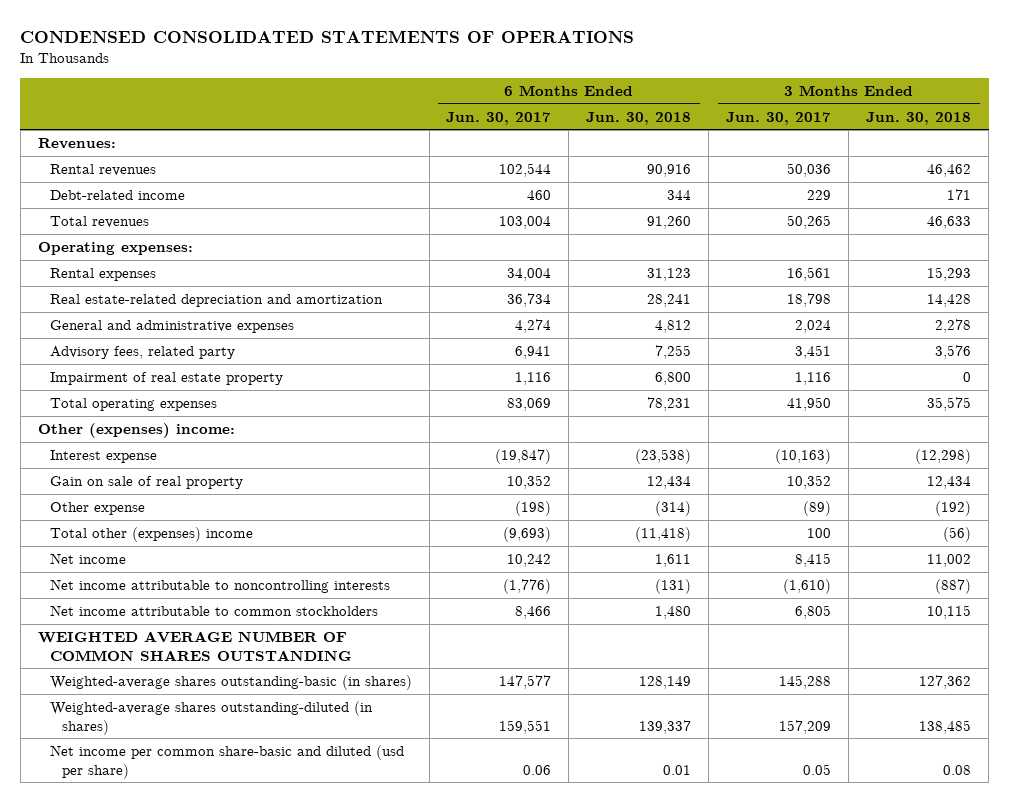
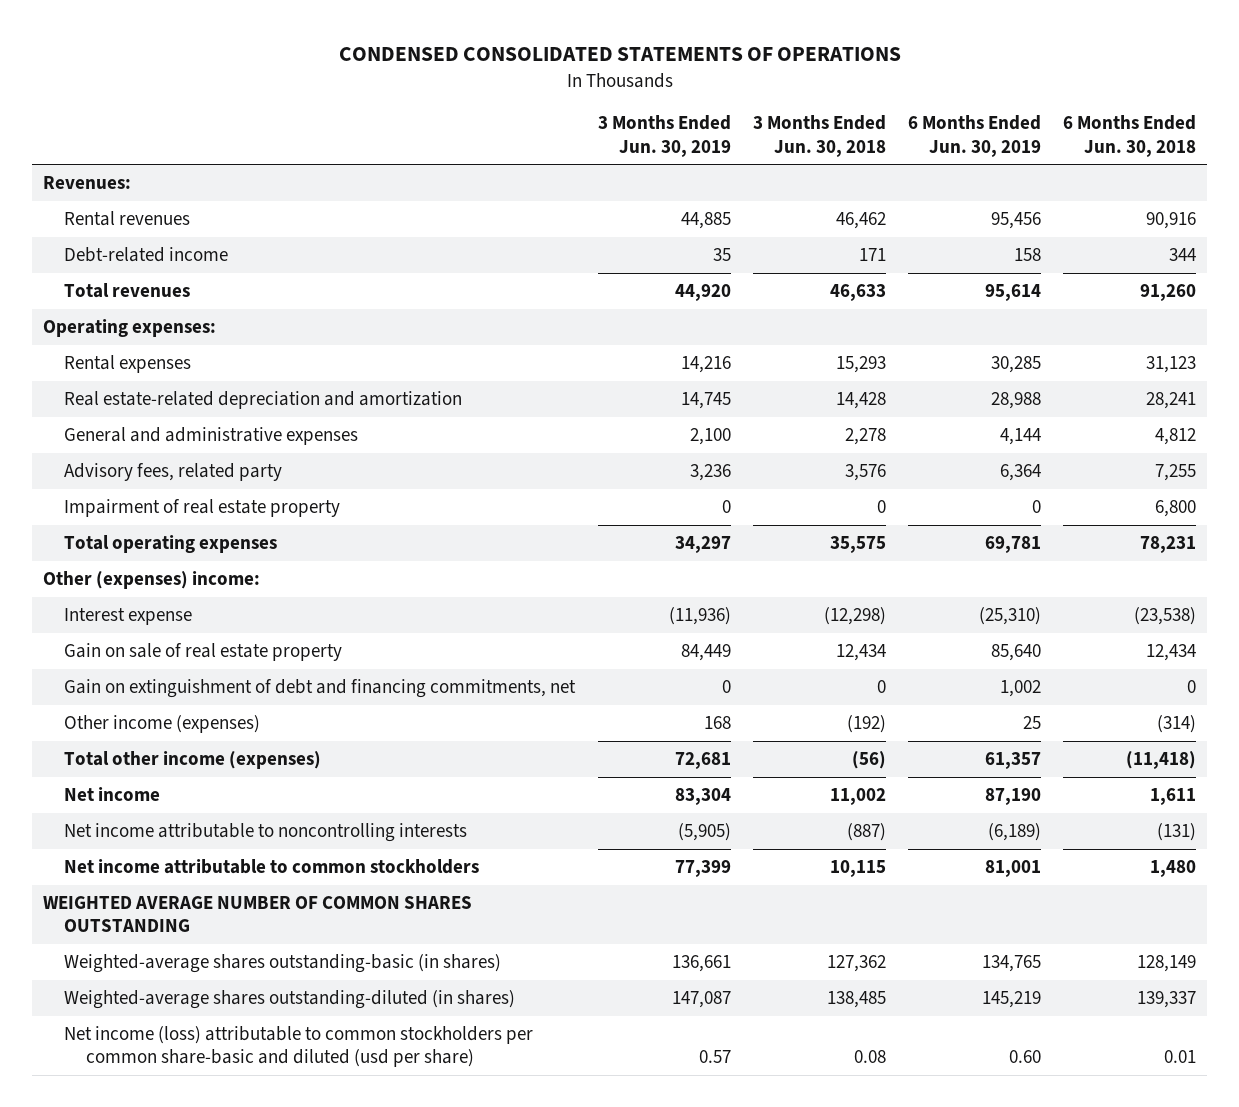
[446,111,552,125] Jun. 30, 2017 -> none
[726,111,832,125] Jun. 30, 2017 -> none
none -> [597,115,731,157] 3 Months Ended Jun. 30, 2019
none -> [907,115,1041,157] 6 Months Ended Jun. 30, 2019
[49,475,243,489] Gain on sale of real property -> [64,643,343,662] Gain on sale of real estate property
none -> [64,679,577,699] Gain on extinguishment of debt and financing commitments, net
[49,501,145,515] Other expense -> [64,715,261,734] Other income (expenses)
[49,526,253,542] Total other (expenses) income -> [64,751,322,770] Total other income (expenses)
[49,744,404,779] Net income per common share-basic and diluted (usd per share) -> [64,1026,534,1068] Net income (loss) attributable to common stockholders per common share-basic and diluted (usd per share)

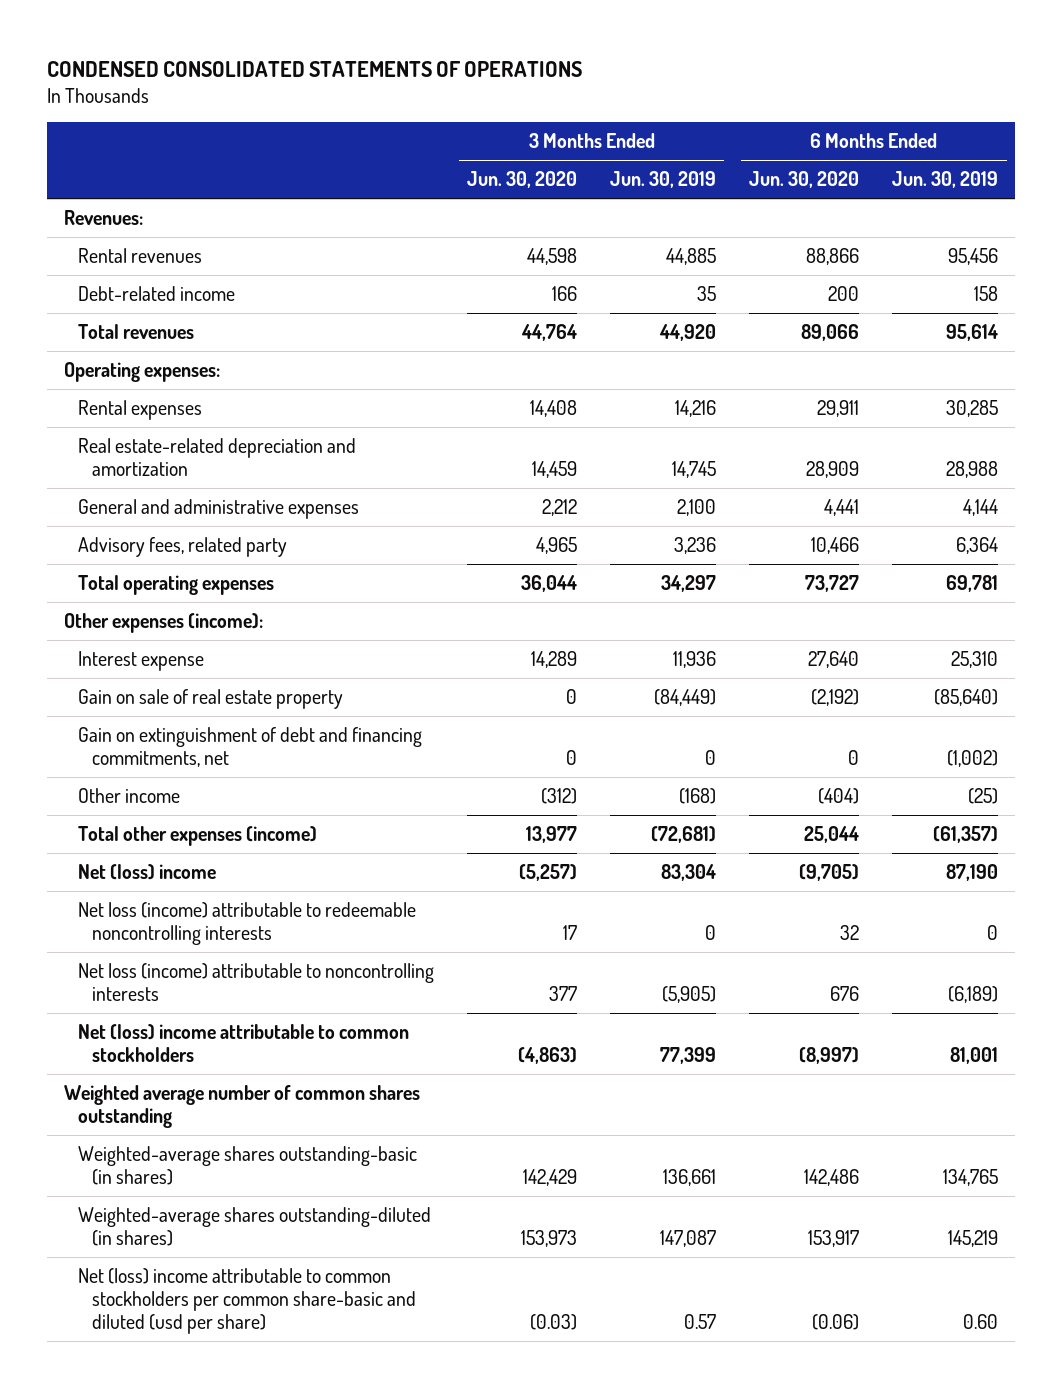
[752,115,886,157] 3 Months Ended Jun. 30, 2018 -> none
[1063,115,1197,157] 6 Months Ended Jun. 30, 2018 -> none
none -> [467,171,578,189] Jun. 30, 2020
none -> [749,171,860,189] Jun. 30, 2020
[64,499,341,518] Impairment of real estate property -> none
[43,571,261,590] Other (expenses) income: -> [63,613,263,634] Other expenses (income):
[668,607,731,626] (11,936) -> [673,651,717,669] 11,936
[978,607,1041,626] (25,310) -> [951,651,999,669] 25,310
[680,644,731,662] 84,449 -> [654,689,717,707] (84,449)
[990,644,1041,662] 85,640 -> [934,689,999,707] (85,640)
[999,680,1041,698] 1,002 -> [947,749,999,767] (1,002)
[64,715,261,734] Other income (expenses) -> [77,788,180,804] Other income
[703,716,731,730] 168 -> [679,788,717,805] (168)
[1022,716,1041,730] 25 -> [968,788,999,805] (25)
[64,751,322,770] Total other income (expenses) -> [77,826,317,847] Total other expenses (income)
[674,752,731,770] 72,681 -> [651,826,717,844] (72,681)
[984,752,1041,770] 61,357 -> [933,826,999,844] (61,357)
[64,787,161,802] Net income -> [77,864,216,881] Net (loss) income
none -> [77,902,416,945] Net loss (income) attributable to redeemable noncontrolling interests
[64,823,468,843] Net income attributable to noncontrolling interests -> [77,963,434,1001] Net loss (income) attributable to noncontrolling interests
[64,859,480,875] Net income attributable to common stockholders -> [77,1024,409,1062] Net (loss) income attributable to common stockholders
[43,896,473,933] WEIGHTED AVERAGE NUMBER OF COMMON SHARES OUTSTANDING -> [63,1085,420,1128] Weighted average number of common shares outstanding
[64,1026,534,1068] Net income (loss) attributable to common stockholders per common share-basic and diluted (usd per share) -> [77,1268,417,1334] Net (loss) income attributable to common stockholders per common share-basic and diluted (usd per share)

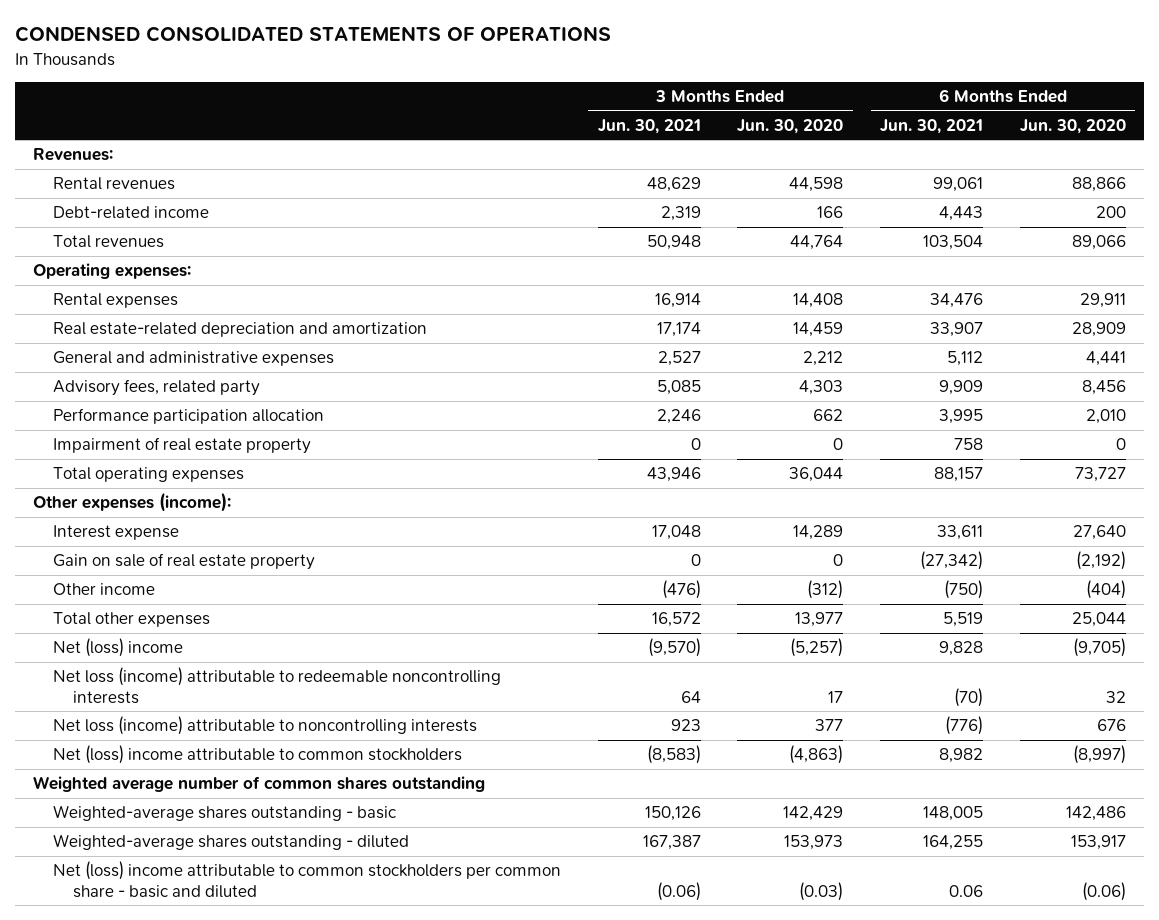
[610,171,717,189] Jun. 30, 2019 -> none
[892,171,999,189] Jun. 30, 2019 -> none
none -> [597,118,701,134] Jun. 30, 2021
none -> [880,118,984,134] Jun. 30, 2021
[536,537,578,555] 4,965 -> [799,380,844,396] 4,303
[811,537,860,555] 10,466 -> [1081,380,1126,396] 8,456
none -> [52,408,324,425] Performance participation allocation
none -> [52,437,311,455] Impairment of real estate property
[77,727,422,767] Gain on extinguishment of debt and financing commitments, net -> none
[77,826,317,847] Total other expenses (income) -> [52,612,210,628] Total other expenses
[77,1146,417,1185] Weighted-average shares outstanding-basic (in shares) -> [52,805,396,822] Weighted-average shares outstanding - basic
[77,1207,431,1246] Weighted-average shares outstanding-diluted (in shares) -> [52,834,409,851] Weighted-average shares outstanding - diluted
[77,1268,417,1334] Net (loss) income attributable to common stockholders per common share-basic and diluted (usd per share) -> [52,861,561,898] Net (loss) income attributable to common stockholders per common share - basic and diluted

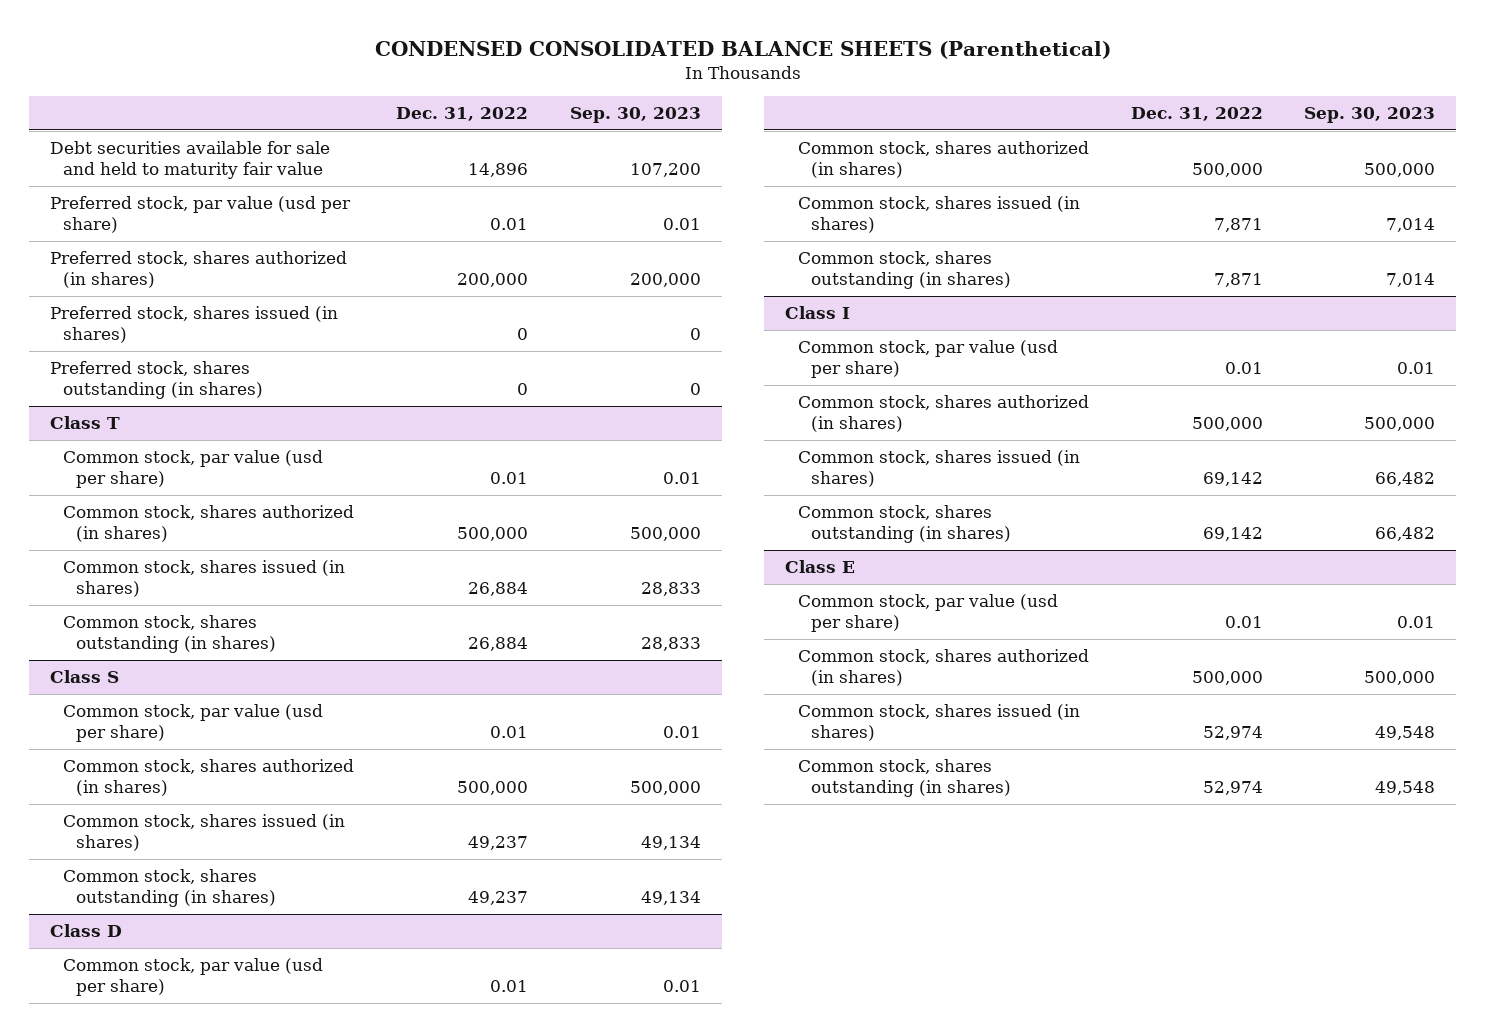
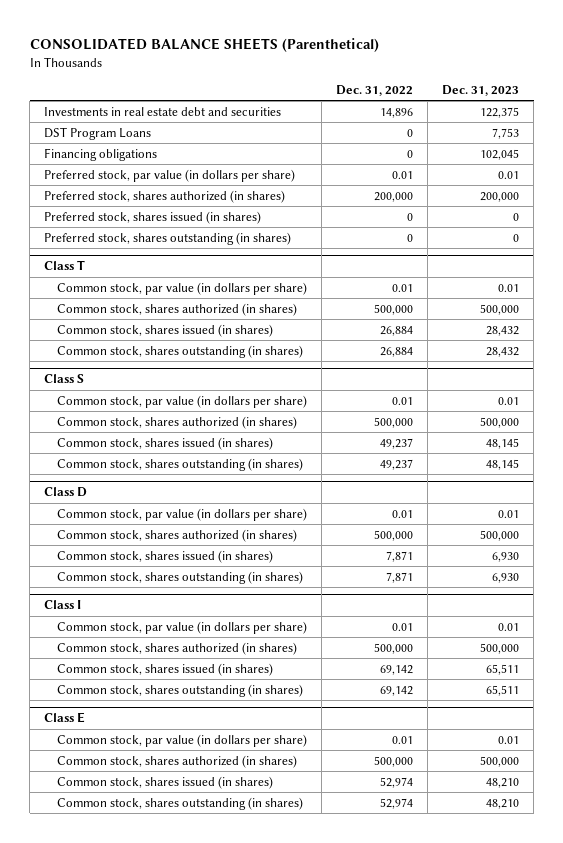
[374,40,1111,59] CONDENSED CONSOLIDATED BALANCE SHEETS (Parenthetical) -> [29,38,379,53] CONSOLIDATED BALANCE SHEETS (Parenthetical)
[569,107,701,124] Sep. 30, 2023 -> none
none -> [441,85,519,97] Dec. 31, 2023
[50,141,331,179] Debt securities available for sale and held to maturity fair value -> [44,106,282,116] Investments in real estate debt and securities
none -> [44,126,152,140] DST Program Loans
none -> [44,147,158,161] Financing obligations
[50,196,352,233] Preferred stock, par value (usd per share) -> [44,168,296,182] Preferred stock, par value (in dollars per share)
[63,450,324,488] Common stock, par value (usd per share) -> [56,281,307,295] Common stock, par value (in dollars per share)
[63,704,324,742] Common stock, par value (usd per share) -> [56,394,307,408] Common stock, par value (in dollars per share)
[63,958,324,996] Common stock, par value (usd per share) -> [56,507,307,521] Common stock, par value (in dollars per share)
[798,340,1059,378] Common stock, par value (usd per share) -> [56,620,307,634] Common stock, par value (in dollars per share)
[798,594,1059,632] Common stock, par value (usd per share) -> [56,733,307,747] Common stock, par value (in dollars per share)

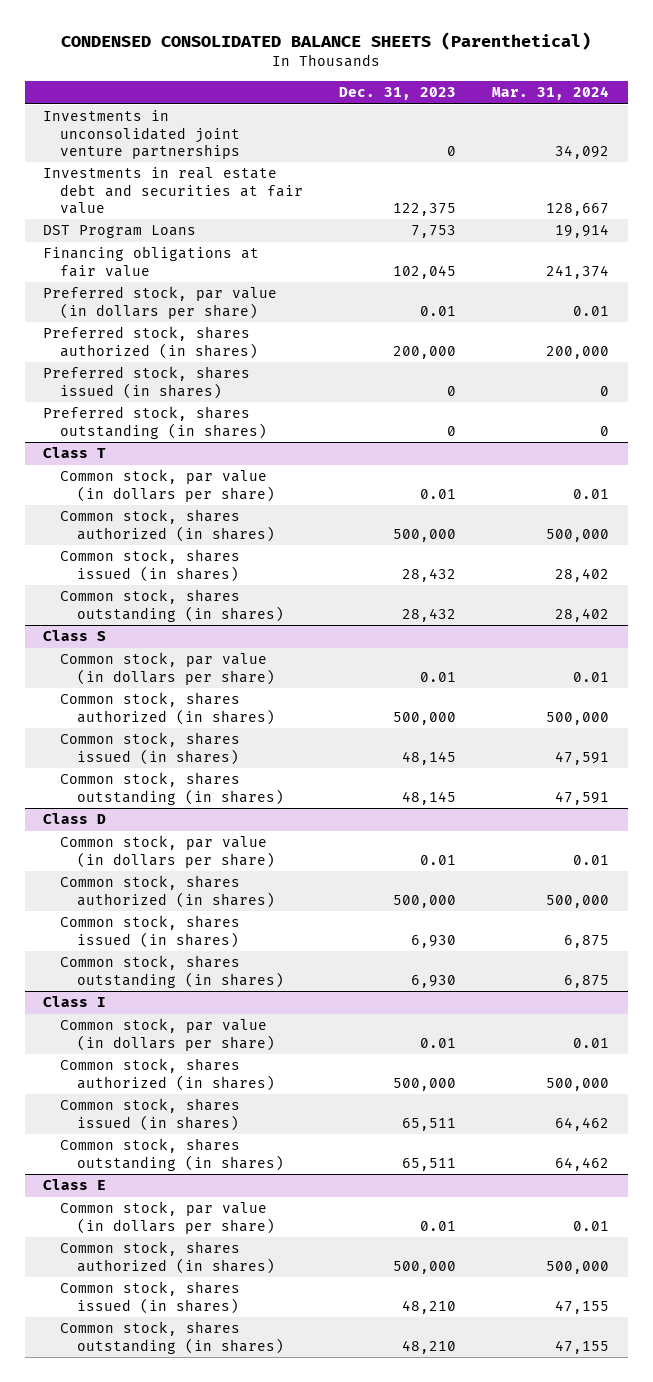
[29,38,379,53] CONSOLIDATED BALANCE SHEETS (Parenthetical) -> [61,32,592,51] CONDENSED CONSOLIDATED BALANCE SHEETS (Parenthetical)
[335,85,413,97] Dec. 31, 2022 -> none
none -> [492,85,610,100] Mar. 31, 2024
none -> [43,110,241,159] Investments in unconsolidated joint venture partnerships
[44,106,282,116] Investments in real estate debt and securities -> [43,167,304,214] Investments in real estate debt and securities at fair value
[44,147,158,161] Financing obligations -> [43,246,260,277] Financing obligations at fair value

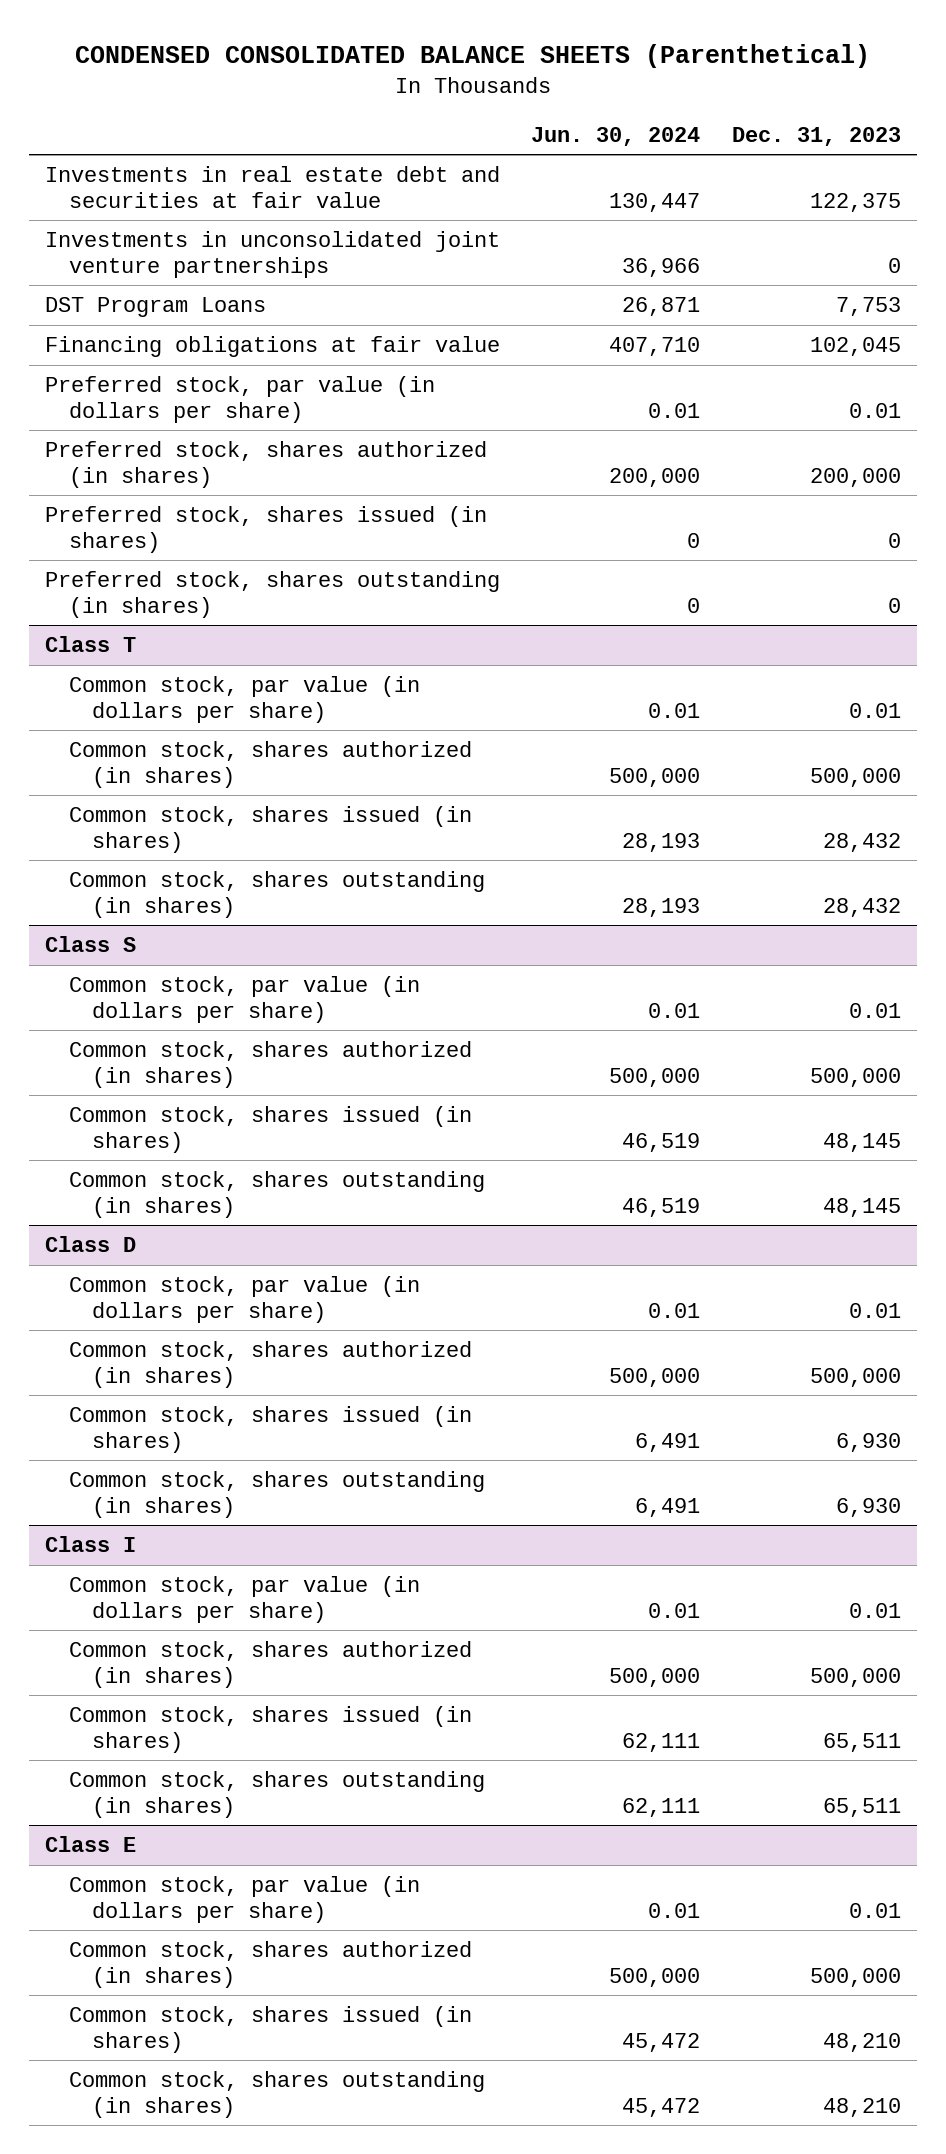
[492,85,610,100] Mar. 31, 2024 -> none
none -> [531,126,701,146] Jun. 30, 2024
[43,110,241,159] Investments in unconsolidated joint venture partnerships -> [44,231,500,278] Investments in unconsolidated joint venture partnerships

